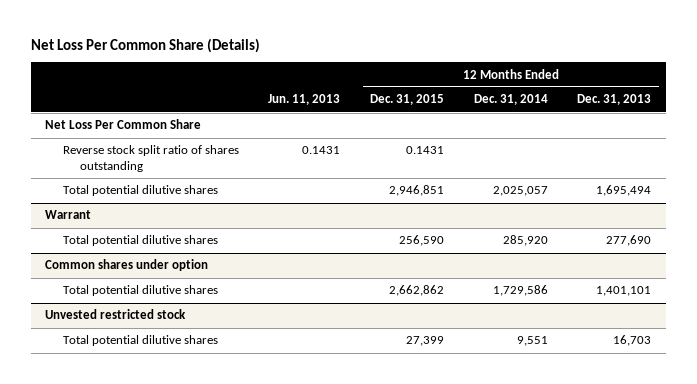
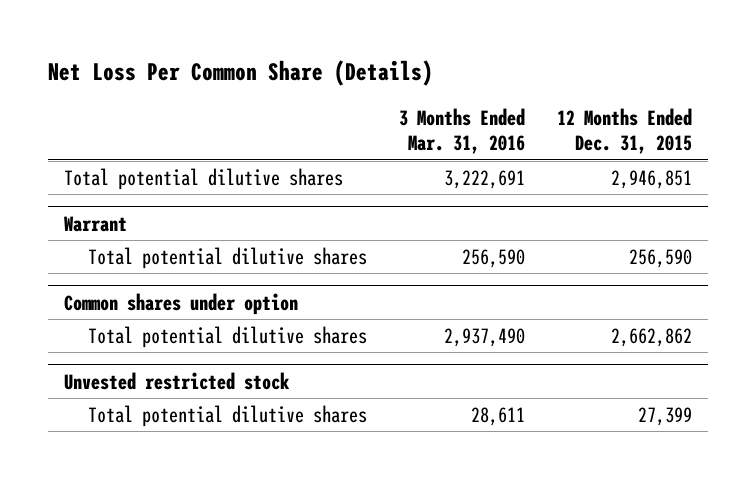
[268,94,341,106] Jun. 11, 2013 -> none
[473,94,548,106] Dec. 31, 2014 -> none
[577,94,652,106] Dec. 31, 2013 -> none
none -> [398,107,525,155] 3 Months Ended Mar. 31, 2016
[45,119,202,130] Net Loss Per Common Share -> none
[62,145,239,172] Reverse stock split ratio of shares outstanding -> none

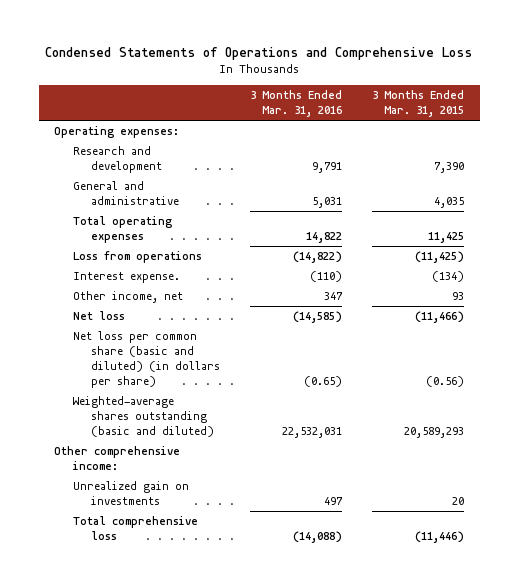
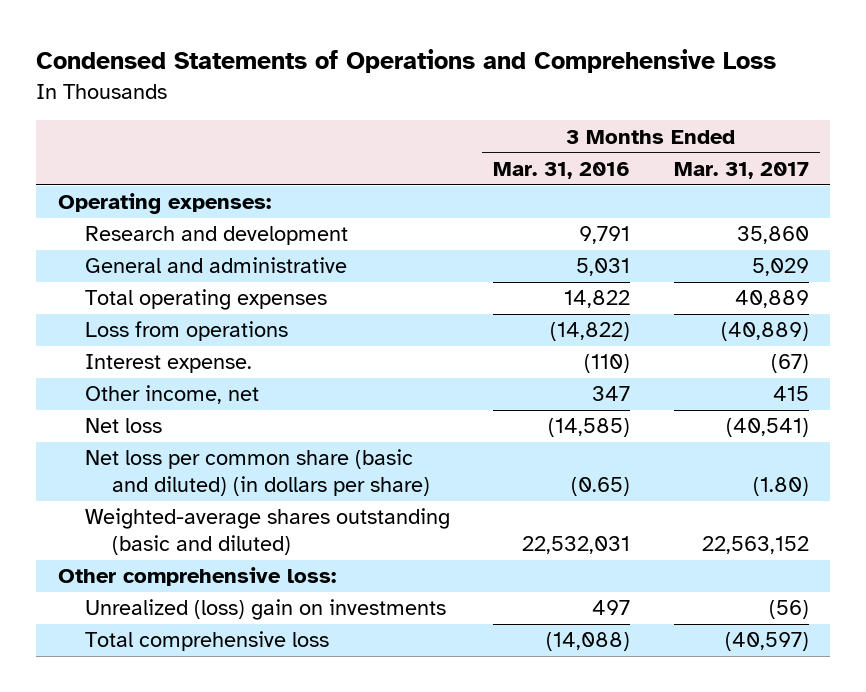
[372,89,465,117] 3 Months Ended Mar. 31, 2015 -> none
none -> [673,161,809,179] Mar. 31, 2017
[54,446,181,471] Other comprehensive income: -> [57,567,336,587] Other comprehensive loss:
[72,481,189,506] Unrealized gain on investments -> [84,599,446,621] Unrealized (loss) gain on investments

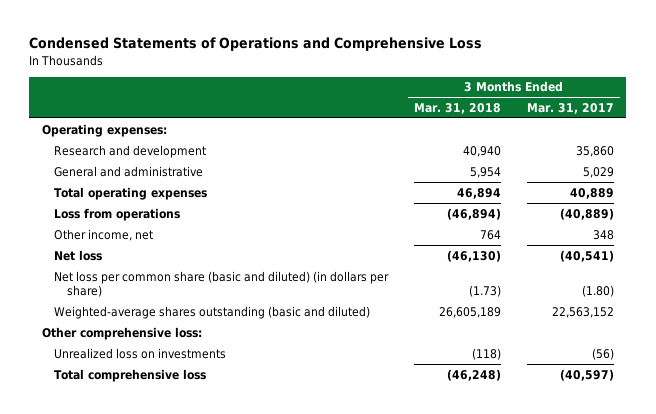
[493,161,631,179] Mar. 31, 2016 -> none
none -> [414,102,502,114] Mar. 31, 2018
[84,354,252,374] Interest expense. -> none
[772,386,809,402] 415 -> [592,229,614,240] 348
[84,599,446,621] Unrealized (loss) gain on investments -> [54,347,227,359] Unrealized loss on investments

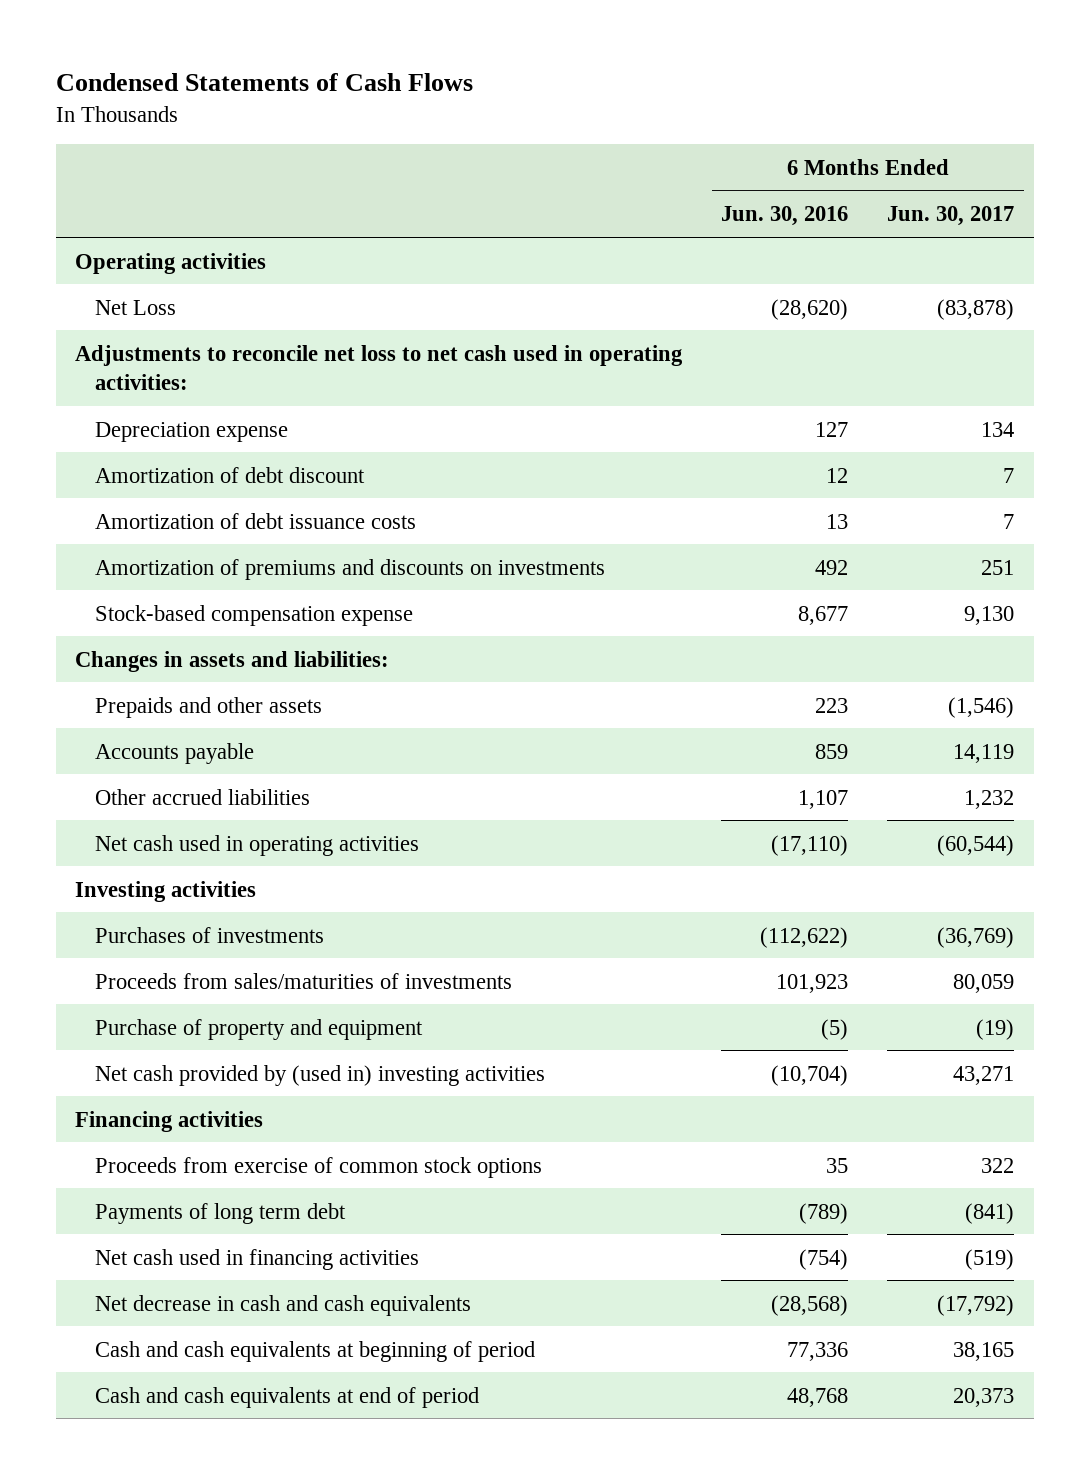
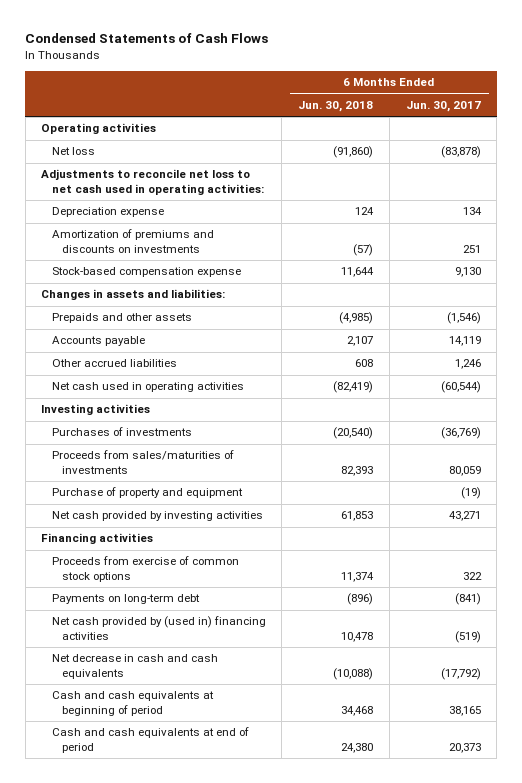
[721,206,849,227] Jun. 30, 2016 -> none
none -> [298,100,374,112] Jun. 30, 2018
[94,299,176,315] Net Loss -> [51,147,95,156] Net loss
[94,466,365,483] Amortization of debt discount -> none
[94,512,416,529] Amortization of debt issuance costs -> none
[964,789,1015,809] 1,232 -> [454,359,481,370] 1,246
[94,1064,545,1086] Net cash provided by (used in) investing activities -> [51,511,263,522] Net cash provided by investing activities
[94,1202,346,1224] Payments of long term debt -> [51,594,200,605] Payments on long-term debt
[94,1248,419,1270] Net cash used in financing activities -> [51,616,266,640] Net cash provided by (used in) financing activities

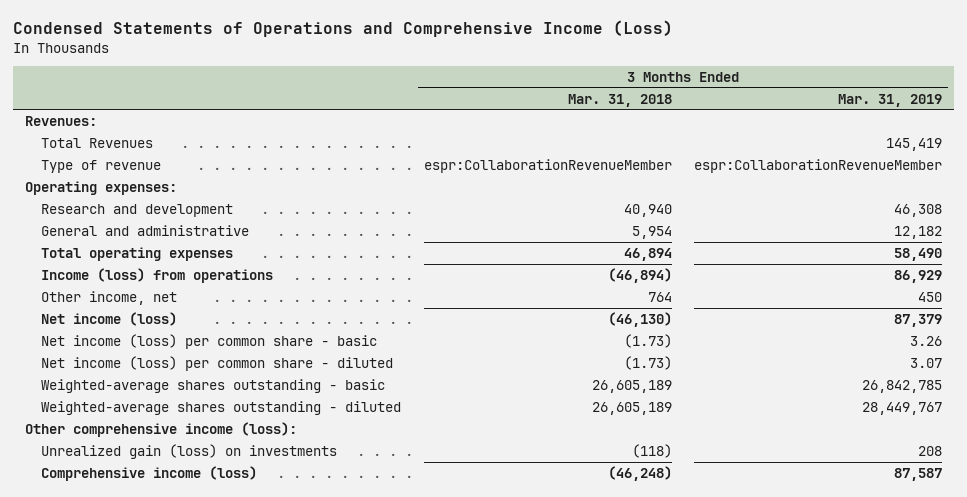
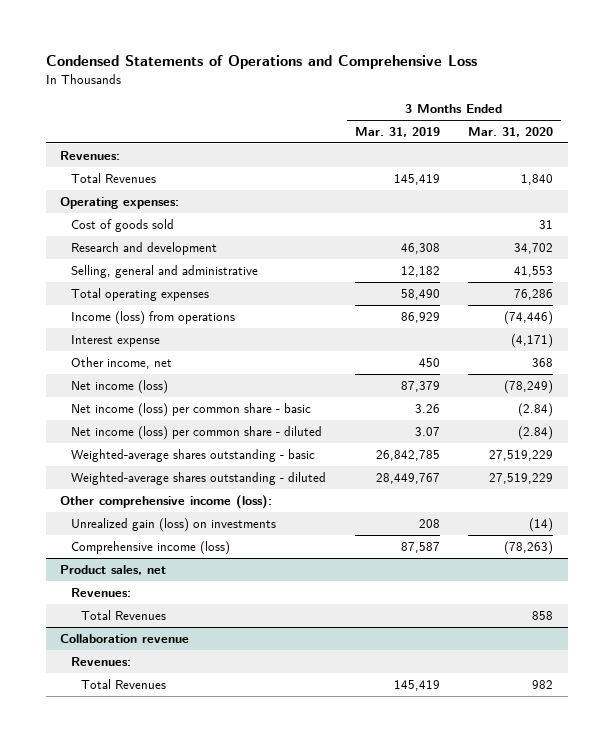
[13,20,674,38] Condensed Statements of Operations and Comprehensive Income (Loss) -> [45,55,477,70] Condensed Statements of Operations and Comprehensive Loss
[567,93,672,107] Mar. 31, 2018 -> none
none -> [468,127,554,138] Mar. 31, 2020
[41,159,162,173] Type of revenue -> none
none -> [70,218,174,232] Cost of goods sold
[41,224,250,236] General and administrative -> [70,264,258,278] Selling, general and administrative
none -> [70,334,160,347] Interest expense
none -> [60,564,167,575] Product sales, net
none -> [70,587,131,597] Revenues:
none -> [81,609,167,620] Total Revenues
none -> [60,633,190,643] Collaboration revenue
none -> [70,656,131,666] Revenues:
none -> [81,678,167,689] Total Revenues

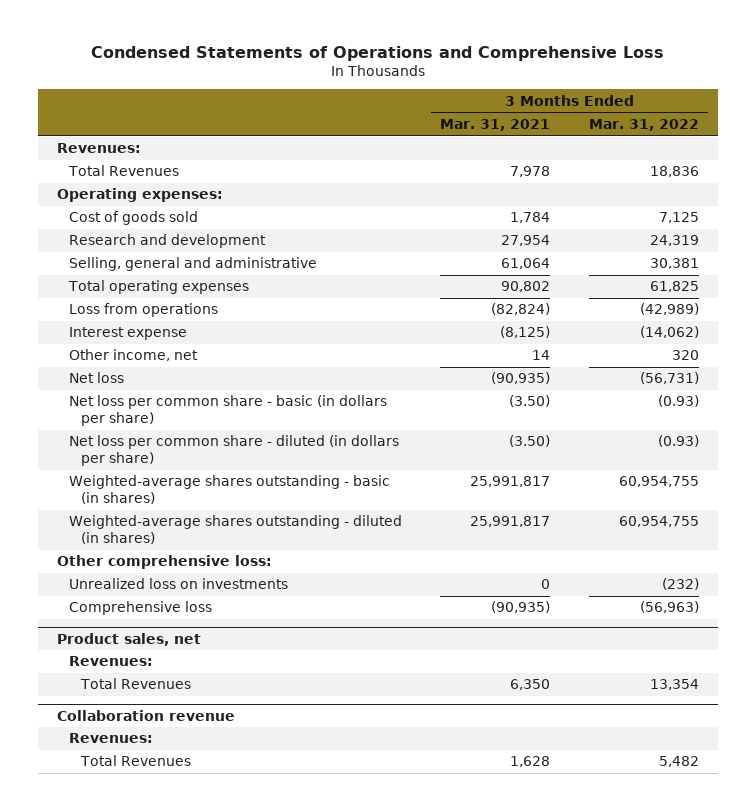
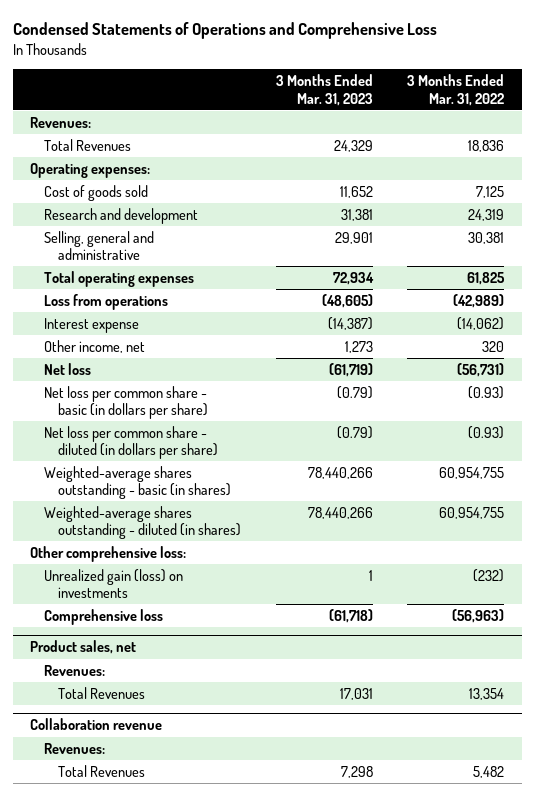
[440,118,551,131] Mar. 31, 2021 -> none
none -> [275,73,373,106] 3 Months Ended Mar. 31, 2023
[68,578,288,590] Unrealized loss on investments -> [44,568,184,599] Unrealized gain (loss) on investments

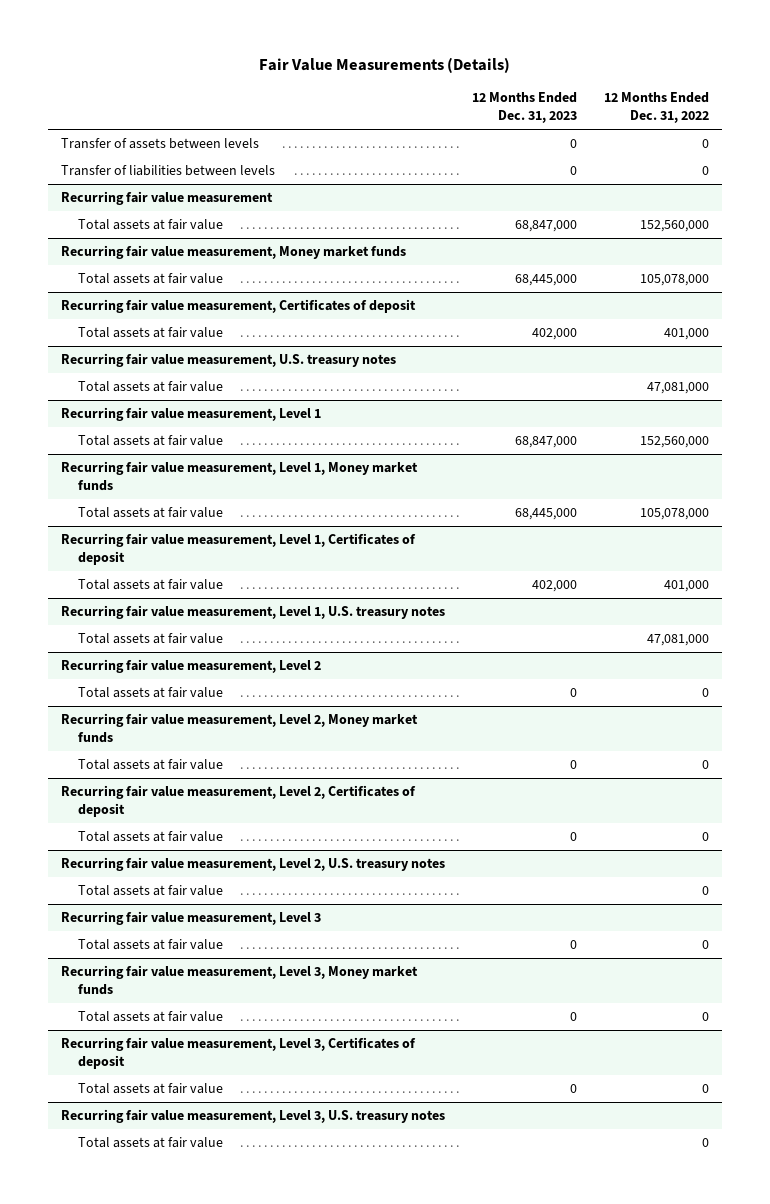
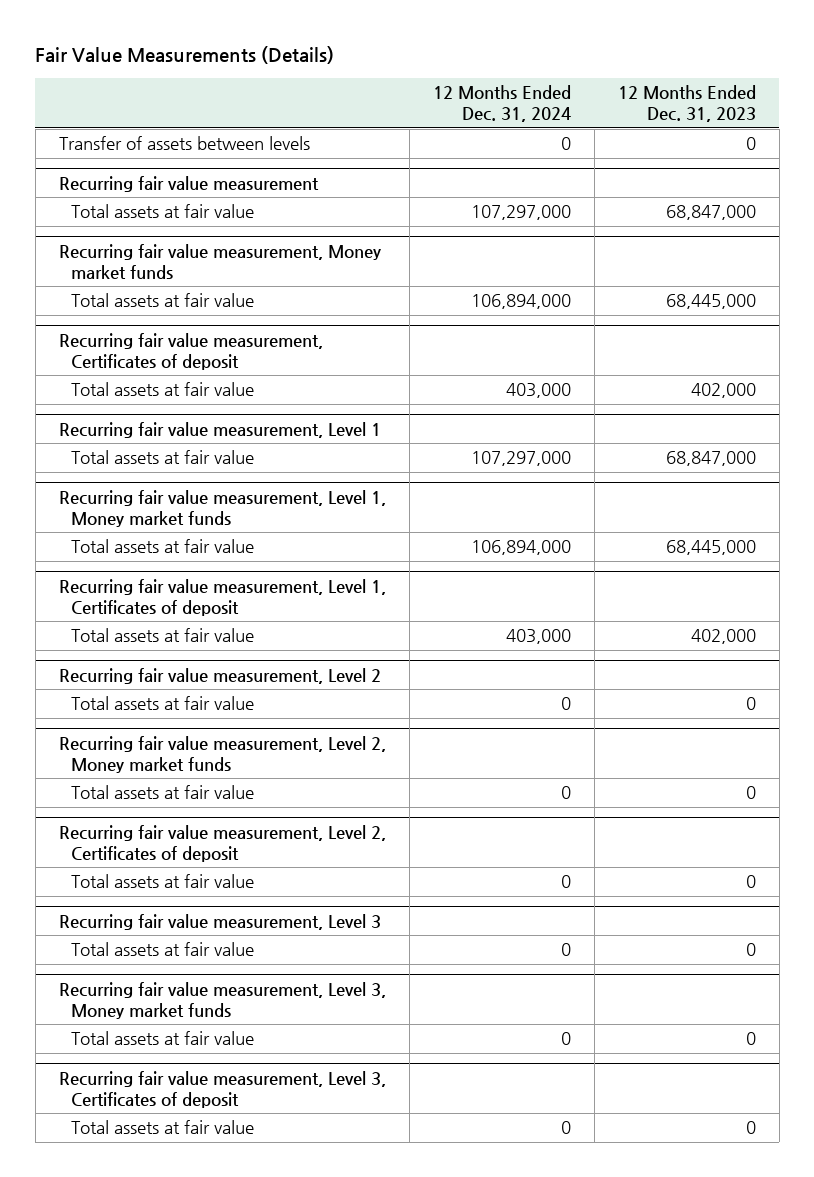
[603,92,709,124] 12 Months Ended Dec. 31, 2022 -> none
none -> [432,85,571,123] 12 Months Ended Dec. 31, 2024
[61,165,276,177] Transfer of liabilities between levels -> none
[61,353,397,368] Recurring fair value measurement, U.S. treasury notes -> none
[77,381,223,393] Total assets at fair value -> none
[61,605,446,620] Recurring fair value measurement, Level 1, U.S. treasury notes -> none
[77,633,223,645] Total assets at fair value -> none
[61,857,446,872] Recurring fair value measurement, Level 2, U.S. treasury notes -> none
[77,885,223,897] Total assets at fair value -> none
[61,1109,446,1124] Recurring fair value measurement, Level 3, U.S. treasury notes -> none
[77,1137,223,1149] Total assets at fair value -> none

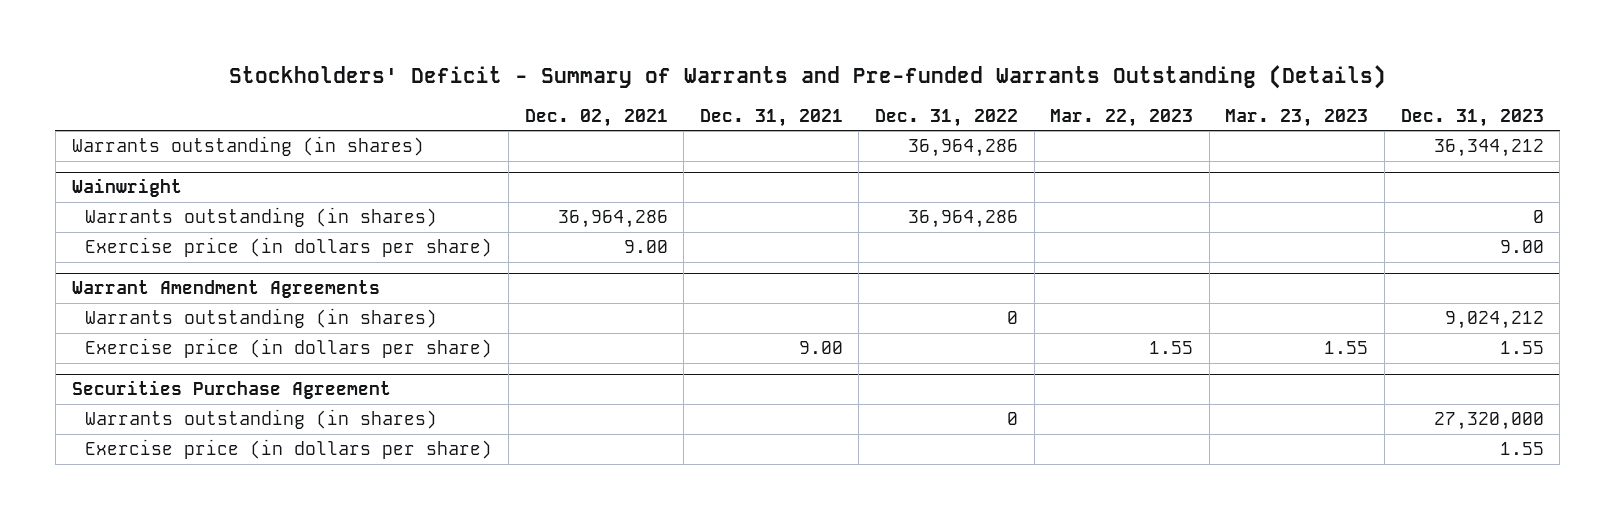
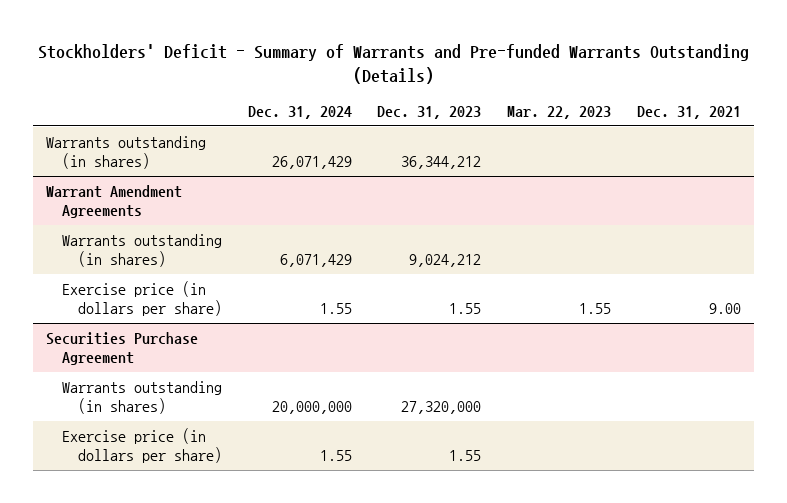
[524,108,668,127] Dec. 02, 2021 -> none
[875,108,1019,127] Dec. 31, 2022 -> none
[1225,108,1369,127] Mar. 23, 2023 -> none
none -> [247,105,352,119] Dec. 31, 2024
[71,178,182,198] Wainwright -> none
[85,207,438,228] Warrants outstanding (in shares) -> none
[85,237,493,258] Exercise price (in dollars per share) -> none

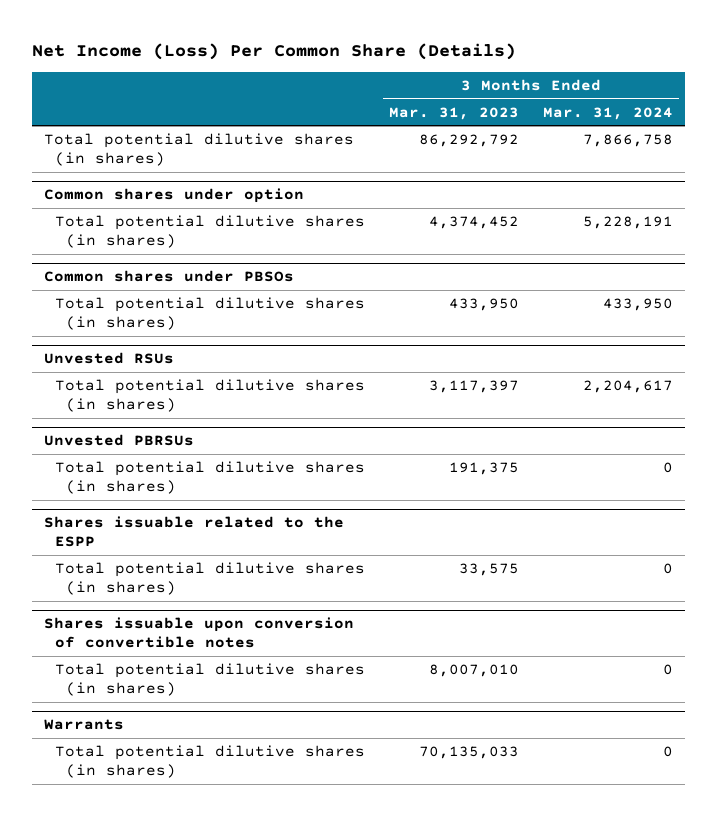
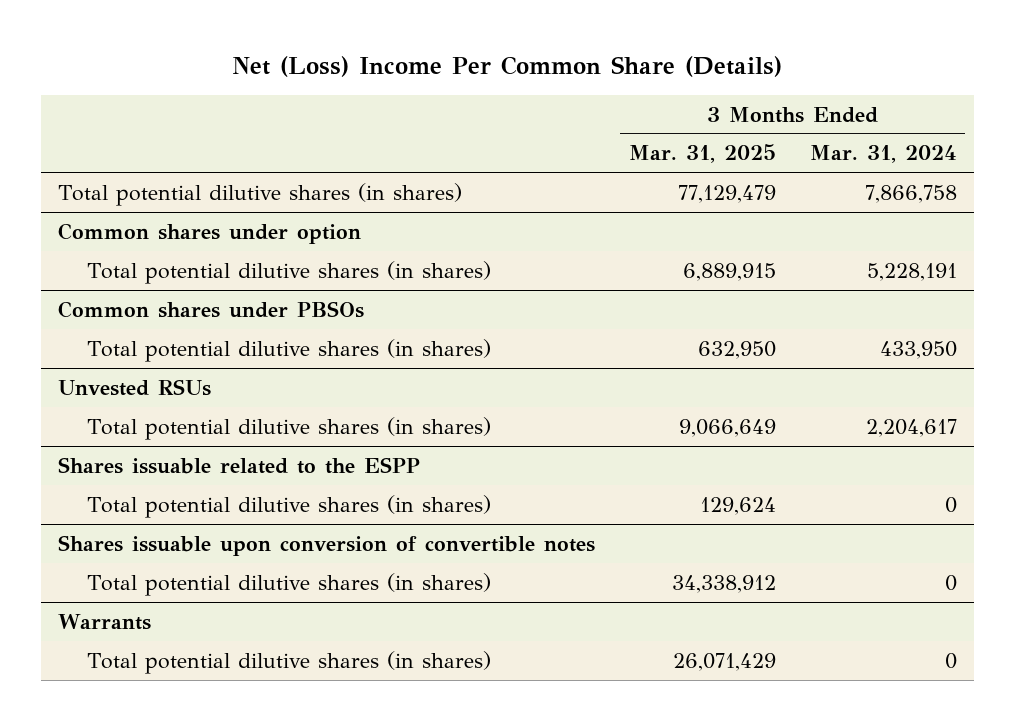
[31,43,516,61] Net Income (Loss) Per Common Share (Details) -> [232,55,783,77] Net (Loss) Income Per Common Share (Details)
[388,106,519,120] Mar. 31, 2023 -> none
none -> [628,144,776,164] Mar. 31, 2025
[43,434,194,447] Unvested PBRSUs -> none
[54,460,365,494] Total potential dilutive shares (in shares) -> none

